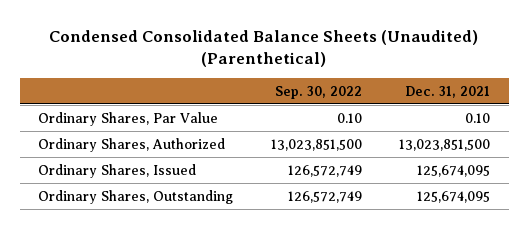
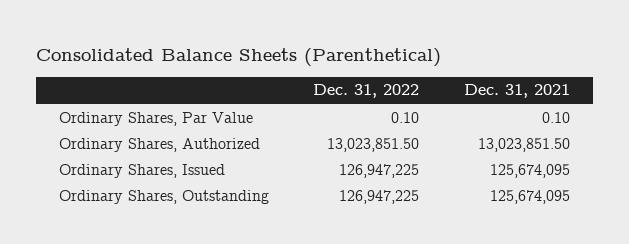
[49,29,479,67] Condensed Consolidated Balance Sheets (Unaudited) (Parenthetical) -> [36,47,442,67] Consolidated Balance Sheets (Parenthetical)
[274,85,362,99] Sep. 30, 2022 -> none
none -> [313,84,420,99] Dec. 31, 2022
[398,138,490,151] 13,023,851,500 -> [478,137,571,152] 13,023,851.50

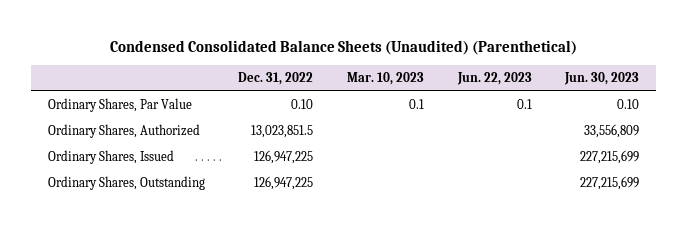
[36,47,442,67] Consolidated Balance Sheets (Parenthetical) -> [109,39,577,55] Condensed Consolidated Balance Sheets (Unaudited) (Parenthetical)
[464,84,571,99] Dec. 31, 2021 -> none
none -> [347,72,425,86] Mar. 10, 2023
none -> [456,72,532,86] Jun. 22, 2023
none -> [564,72,640,86] Jun. 30, 2023
[327,137,420,152] 13,023,851.50 -> [251,125,314,139] 13,023,851.5

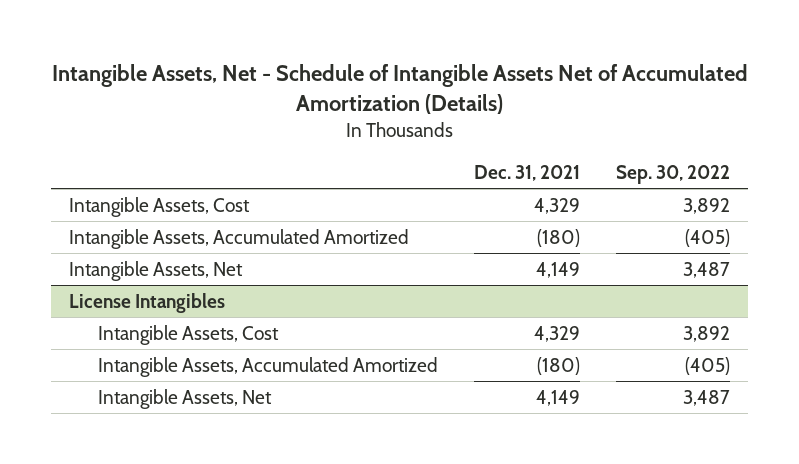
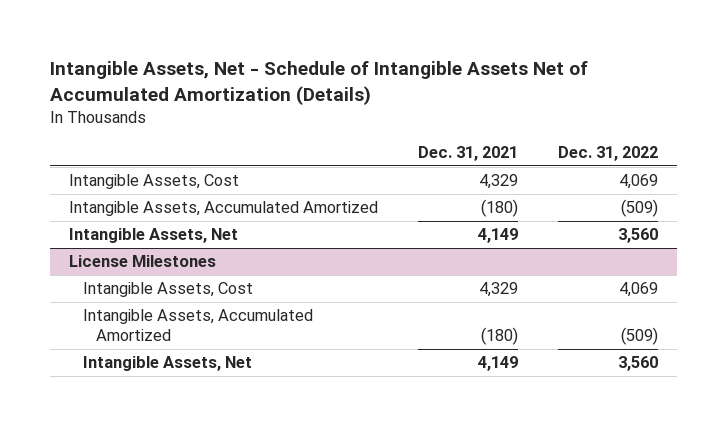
[616,164,731,184] Sep. 30, 2022 -> none
none -> [557,146,658,162] Dec. 31, 2022
[69,292,226,313] License Intangibles -> [69,255,217,268] License Milestones

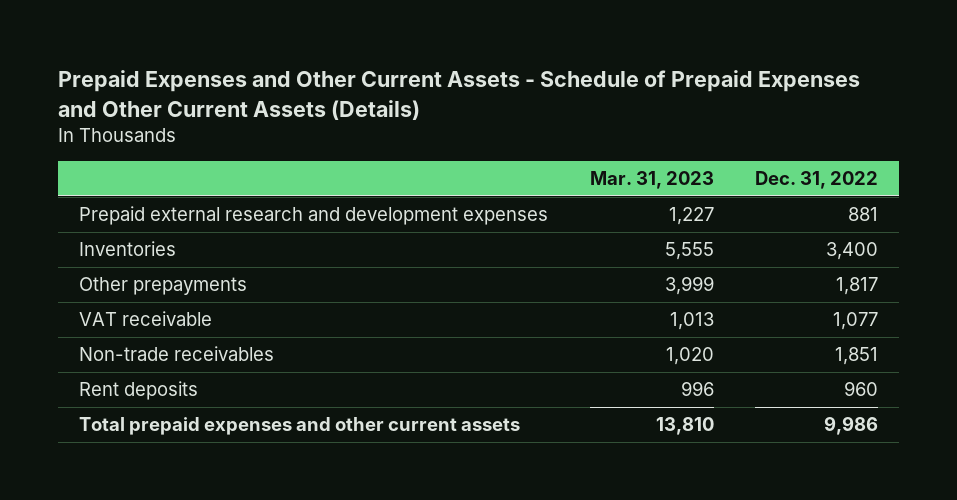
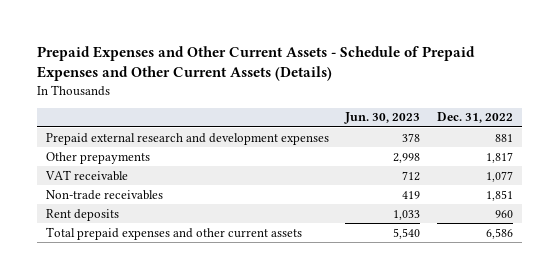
[589,170,714,189] Mar. 31, 2023 -> none
none -> [344,112,421,125] Jun. 30, 2023
[79,241,177,257] Inventories -> none
[824,416,879,436] 9,986 -> [486,227,514,239] 6,586

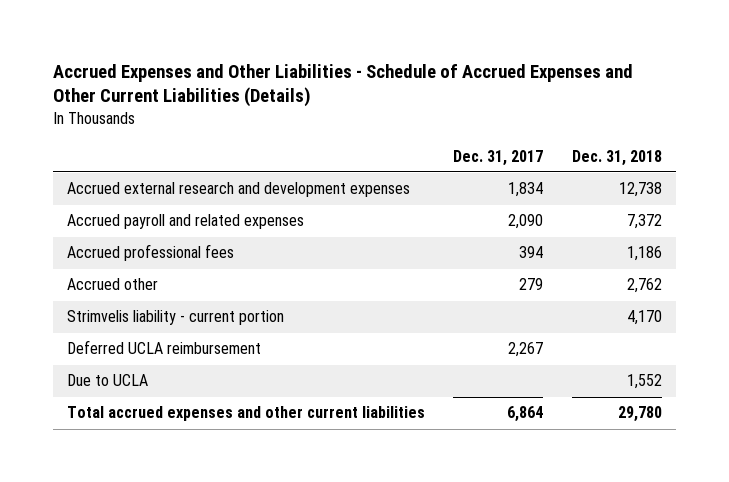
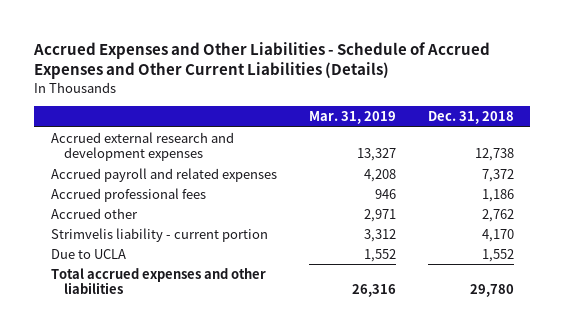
[453,149,544,166] Dec. 31, 2017 -> none
none -> [308,111,396,125] Mar. 31, 2019
[66,340,261,355] Deferred UCLA reimbursement -> none
[66,406,425,422] Total accrued expenses and other current liabilities -> [50,267,266,295] Total accrued expenses and other liabilities

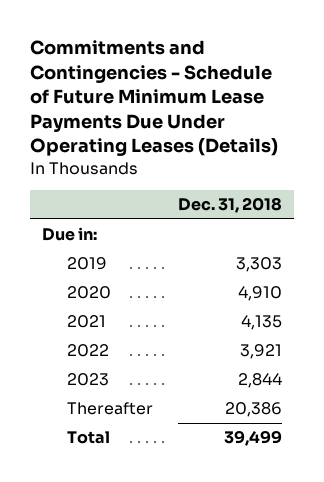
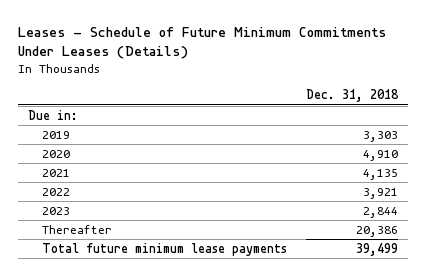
[29,40,278,157] Commitments and Contingencies - Schedule of Future Minimum Lease Payments Due Under Operating Leases (Details) -> [18,27,387,60] Leases - Schedule of Future Minimum Commitments Under Leases (Details)
[67,431,111,445] Total -> [42,242,288,256] Total future minimum lease payments

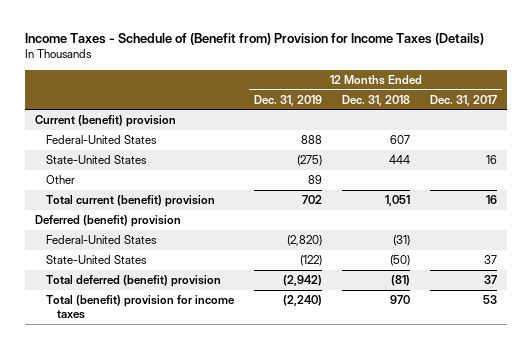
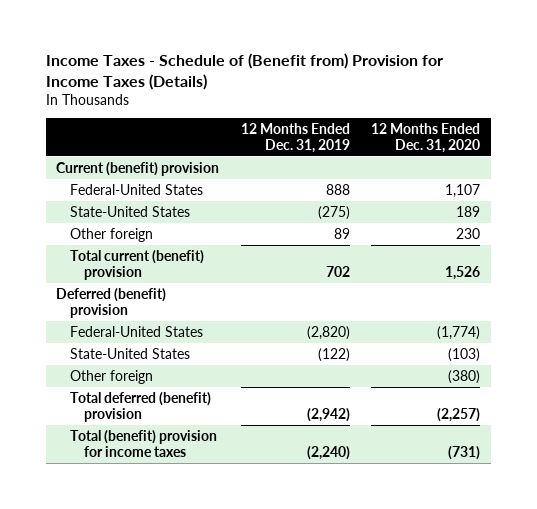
[342,94,411,106] Dec. 31, 2018 -> none
[430,94,498,106] Dec. 31, 2017 -> none
none -> [371,122,481,153] 12 Months Ended Dec. 31, 2020
[46,175,76,185] Other -> [70,227,154,242] Other foreign
none -> [70,369,154,384] Other foreign

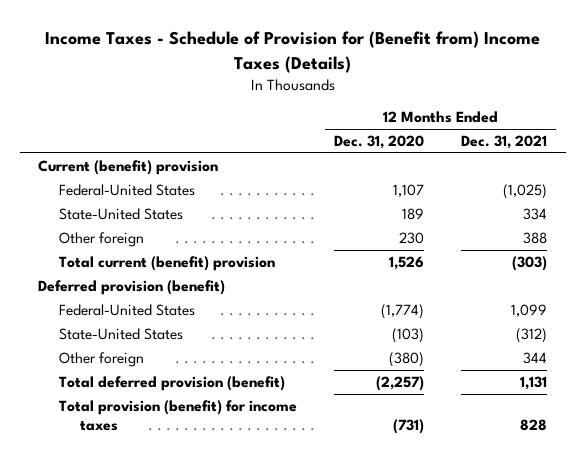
[45,53,443,91] Income Taxes - Schedule of (Benefit from) Provision for Income Taxes (Details) -> [44,31,540,73] Income Taxes - Schedule of Provision for (Benefit from) Income Taxes (Details)
[240,122,350,153] 12 Months Ended Dec. 31, 2019 -> none
none -> [461,135,548,150] Dec. 31, 2021
[56,287,167,318] Deferred (benefit) provision -> [38,280,226,296] Deferred provision (benefit)
[70,391,212,422] Total deferred (benefit) provision -> [58,376,285,392] Total deferred provision (benefit)
[70,429,218,457] Total (benefit) provision for income taxes -> [58,400,297,431] Total provision (benefit) for income taxes

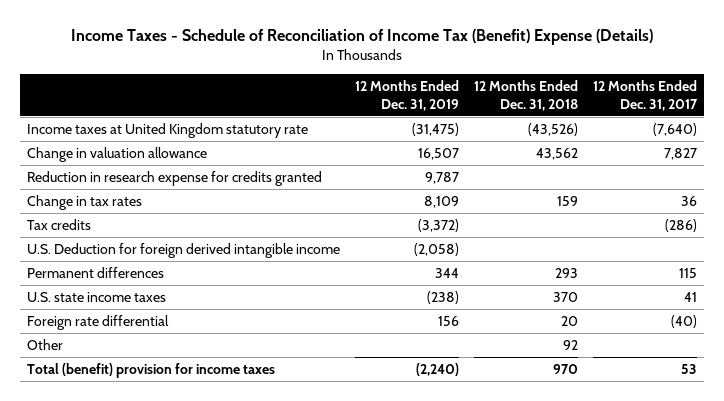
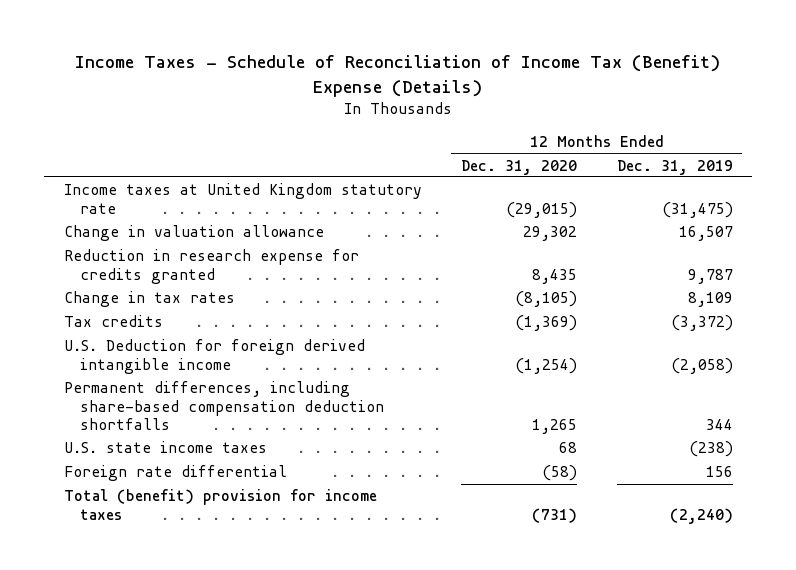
[473,79,578,111] 12 Months Ended Dec. 31, 2018 -> none
[592,79,698,111] 12 Months Ended Dec. 31, 2017 -> none
none -> [461,159,578,175] Dec. 31, 2020
[27,266,165,278] Permanent differences -> [63,381,385,430] Permanent differences, including share-based compensation deduction shortfalls
[27,338,64,350] Other -> none

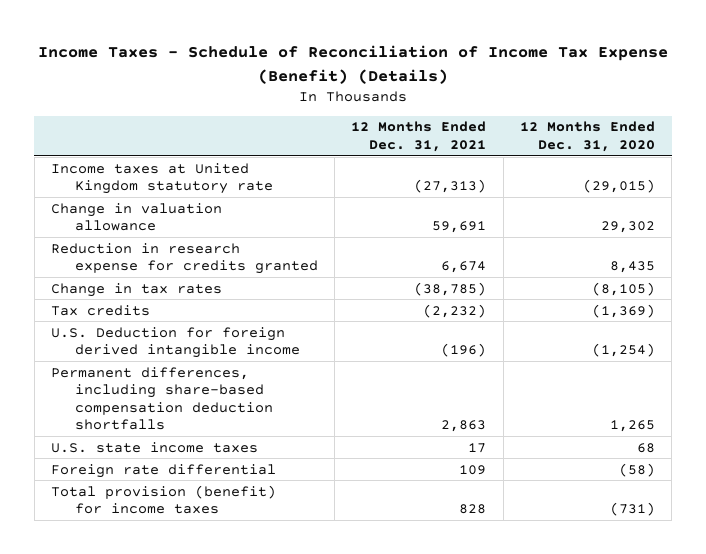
[75,55,721,97] Income Taxes - Schedule of Reconciliation of Income Tax (Benefit) Expense (Details) -> [37,45,668,84] Income Taxes - Schedule of Reconciliation of Income Tax Expense (Benefit) (Details)
[616,159,733,175] Dec. 31, 2019 -> none
none -> [351,121,487,152] 12 Months Ended Dec. 31, 2021
[63,489,377,520] Total (benefit) provision for income taxes -> [51,484,277,515] Total provision (benefit) for income taxes

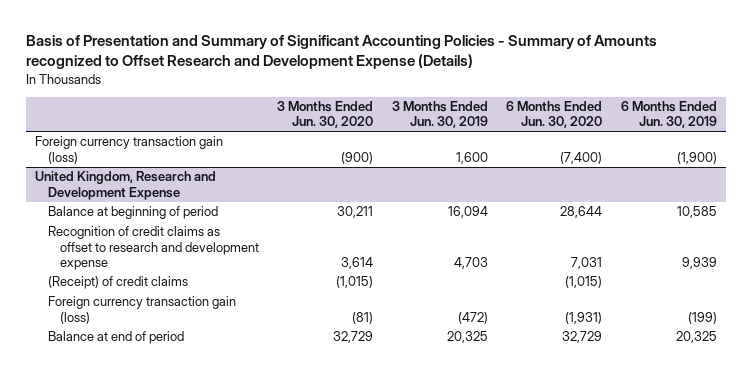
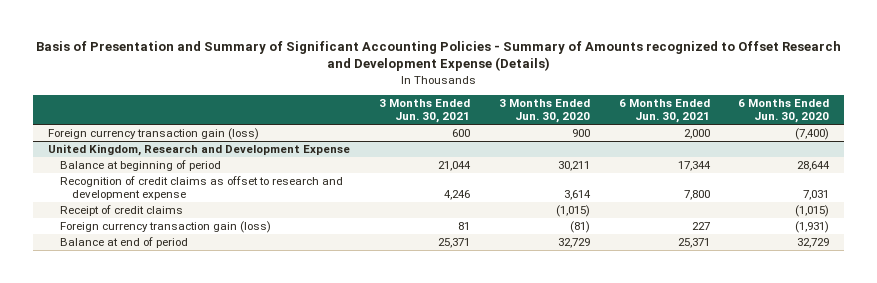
[391,101,488,129] 3 Months Ended Jun. 30, 2019 -> none
[620,101,717,129] 6 Months Ended Jun. 30, 2019 -> none
none -> [378,98,470,123] 3 Months Ended Jun. 30, 2021
none -> [618,98,710,123] 6 Months Ended Jun. 30, 2021
[341,151,374,164] (900) -> [571,129,590,138] 900
[47,276,188,290] (Receipt) of credit claims -> [60,205,184,217] Receipt of credit claims

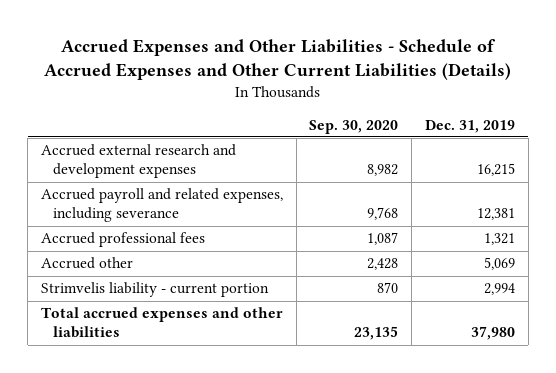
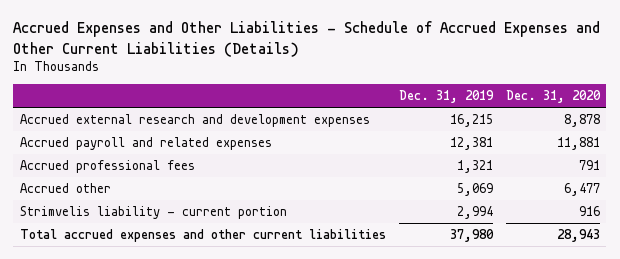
[309,119,399,134] Sep. 30, 2020 -> none
none -> [505,90,601,104] Dec. 31, 2020
[40,188,283,223] Accrued payroll and related expenses, including severance -> [19,136,272,150] Accrued payroll and related expenses
[40,307,283,339] Total accrued expenses and other liabilities -> [19,228,386,242] Total accrued expenses and other current liabilities

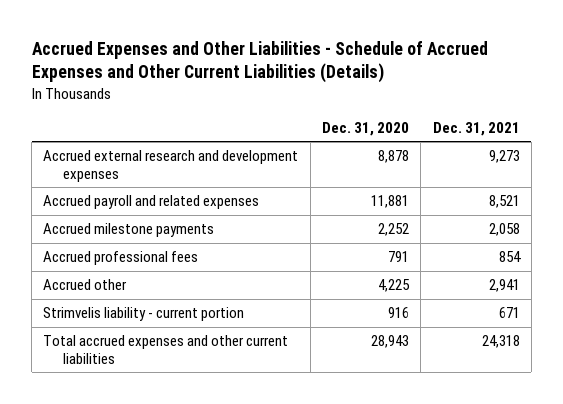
[398,90,494,104] Dec. 31, 2019 -> none
none -> [432,121,520,136] Dec. 31, 2021
none -> [43,223,215,238] Accrued milestone payments
[563,182,600,196] 6,477 -> [377,279,410,293] 4,225

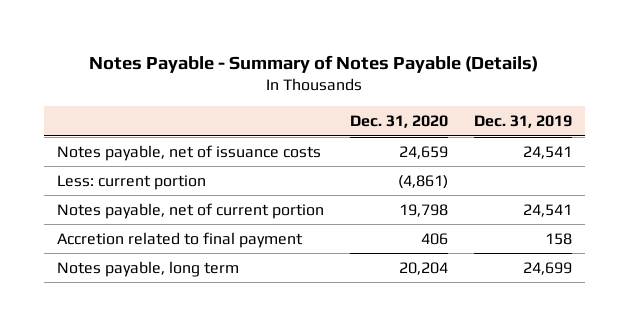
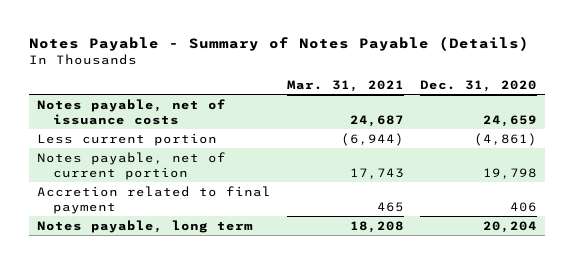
[473,115,572,129] Dec. 31, 2019 -> none
none -> [287,80,405,93] Mar. 31, 2021
[56,174,206,190] Less: current portion -> [37,132,218,146] Less current portion

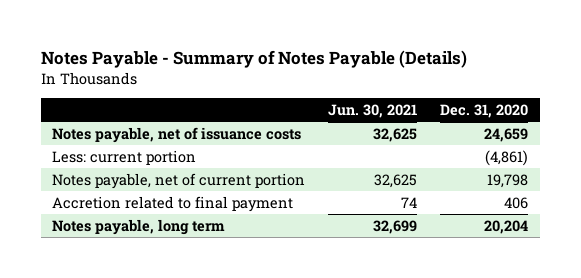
[287,80,405,93] Mar. 31, 2021 -> none
none -> [328,103,418,118] Jun. 30, 2021
[37,132,218,146] Less current portion -> [52,149,197,165] Less: current portion

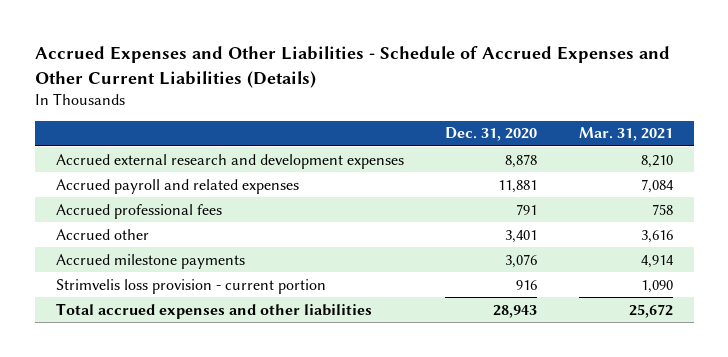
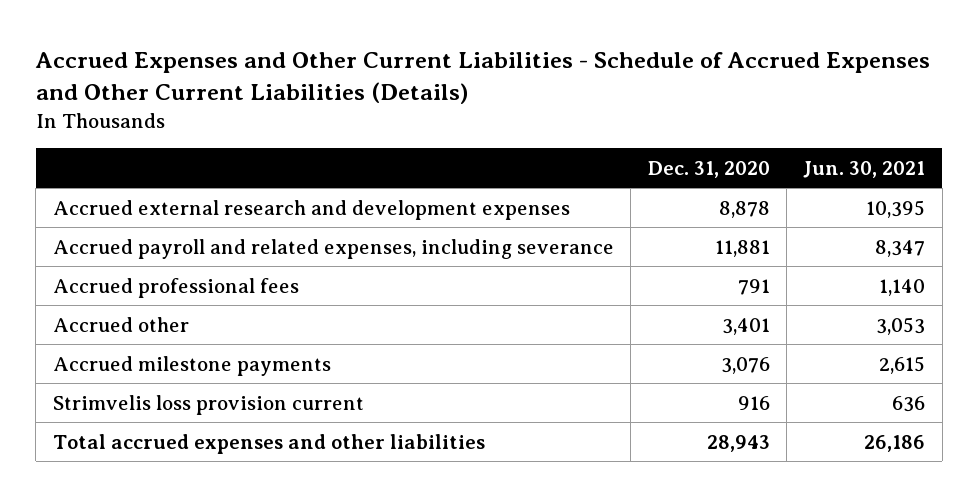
[34,46,670,88] Accrued Expenses and Other Liabilities - Schedule of Accrued Expenses and Other Current Liabilities (Details) -> [34,51,930,104] Accrued Expenses and Other Current Liabilities - Schedule of Accrued Expenses and Other Current Liabilities (Details)
[578,127,673,142] Mar. 31, 2021 -> none
none -> [803,160,926,178] Jun. 30, 2021
[55,178,299,194] Accrued payroll and related expenses -> [52,238,614,259] Accrued payroll and related expenses, including severance
[55,278,326,294] Strimvelis loss provision - current portion -> [52,394,364,415] Strimvelis loss provision current

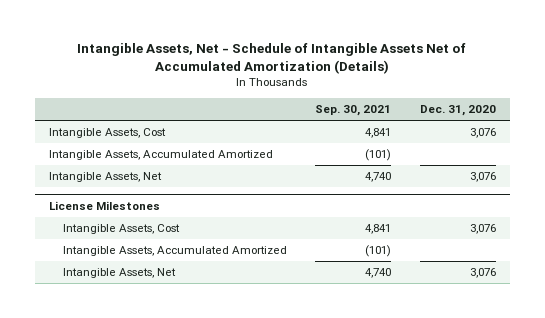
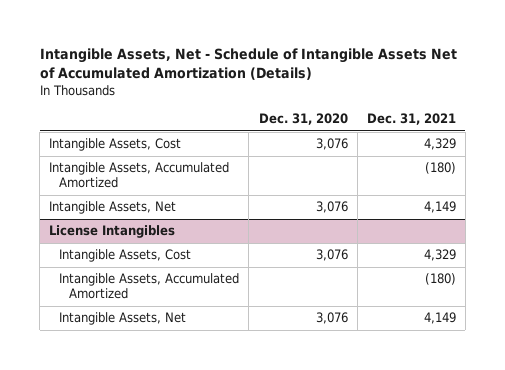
[315,105,392,117] Sep. 30, 2021 -> none
none -> [366,113,456,126] Dec. 31, 2021
[49,200,161,210] License Milestones -> [49,225,176,239] License Intangibles

